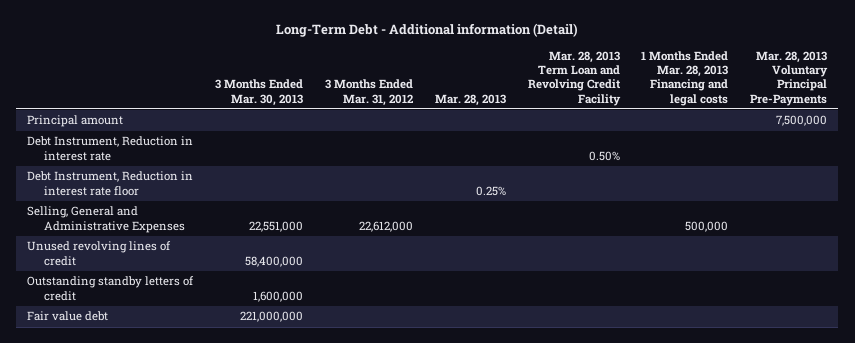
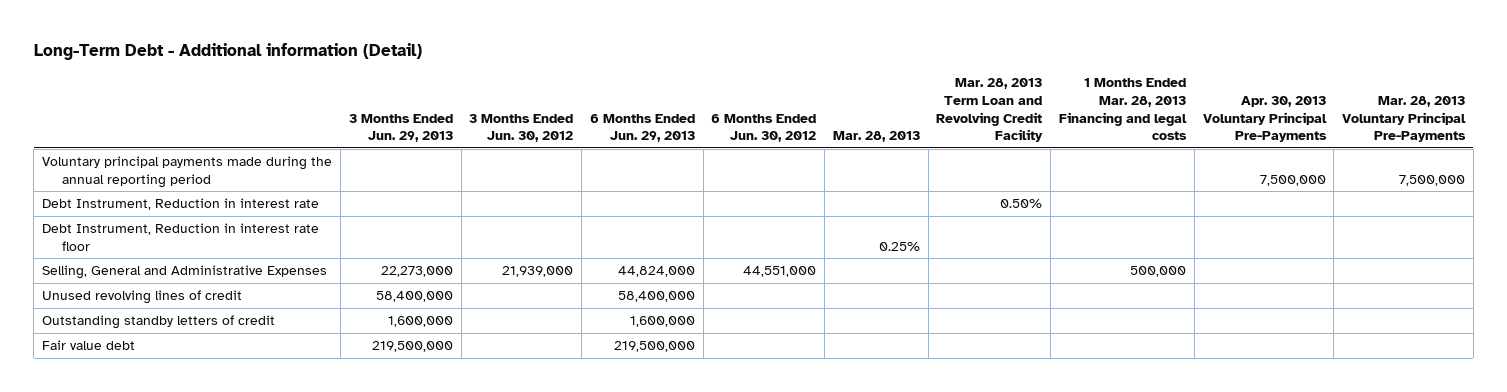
[215,79,304,106] 3 Months Ended Mar. 30, 2013 -> none
[325,79,414,106] 3 Months Ended Mar. 31, 2012 -> none
none -> [348,113,453,143] 3 Months Ended Jun. 29, 2013
none -> [469,113,574,143] 3 Months Ended Jun. 30, 2012
none -> [589,113,695,143] 6 Months Ended Jun. 29, 2013
none -> [711,113,817,143] 6 Months Ended Jun. 30, 2012
none -> [1202,95,1327,143] Apr. 30, 2013 Voluntary Principal Pre-Payments
[27,115,124,128] Principal amount -> [42,156,333,188] Voluntary principal payments made during the annual reporting period

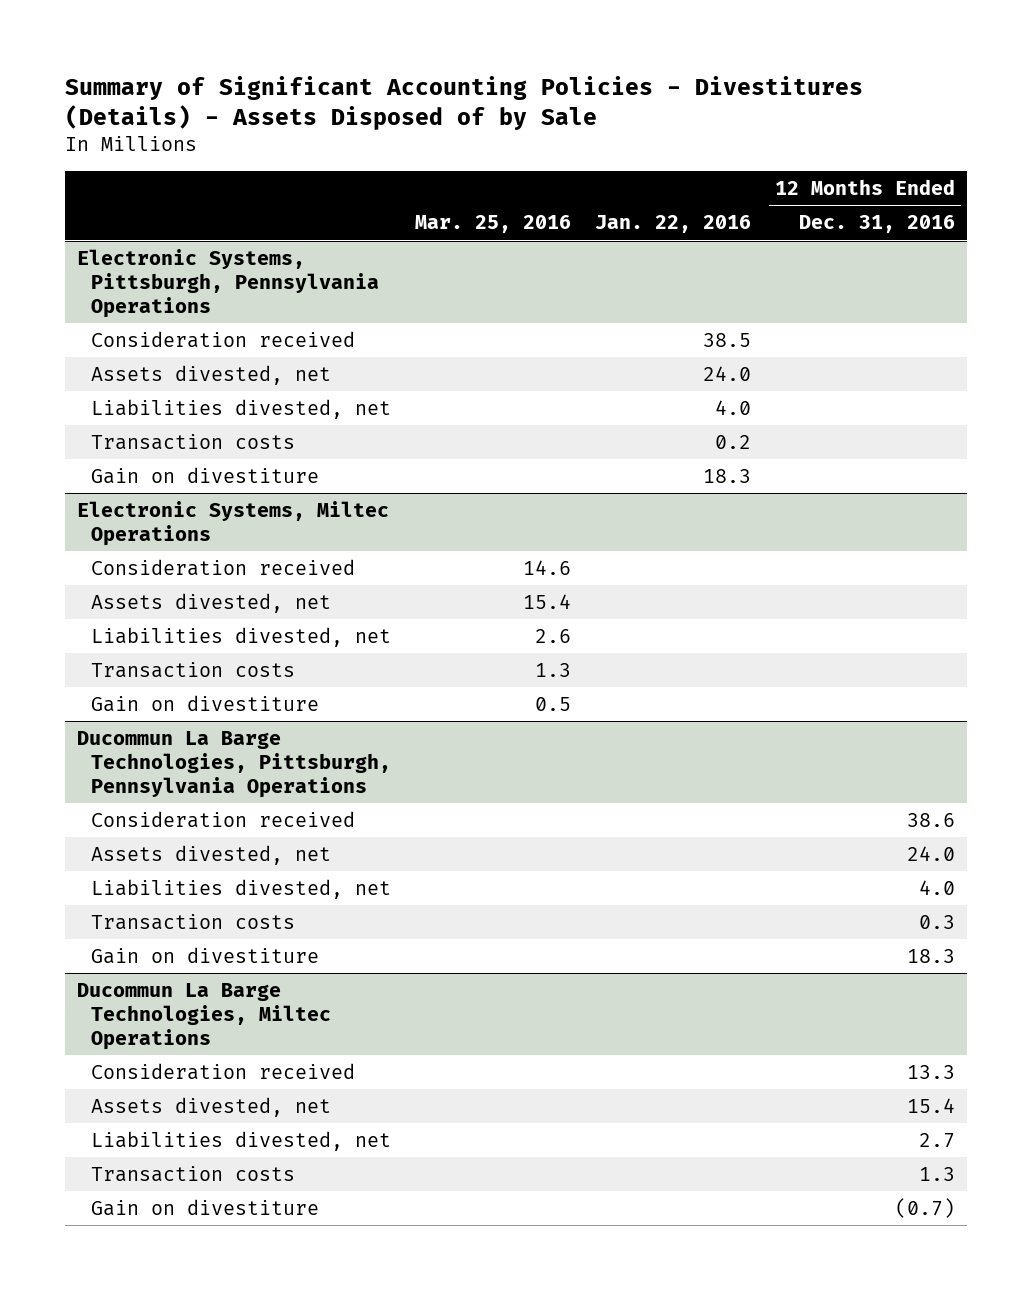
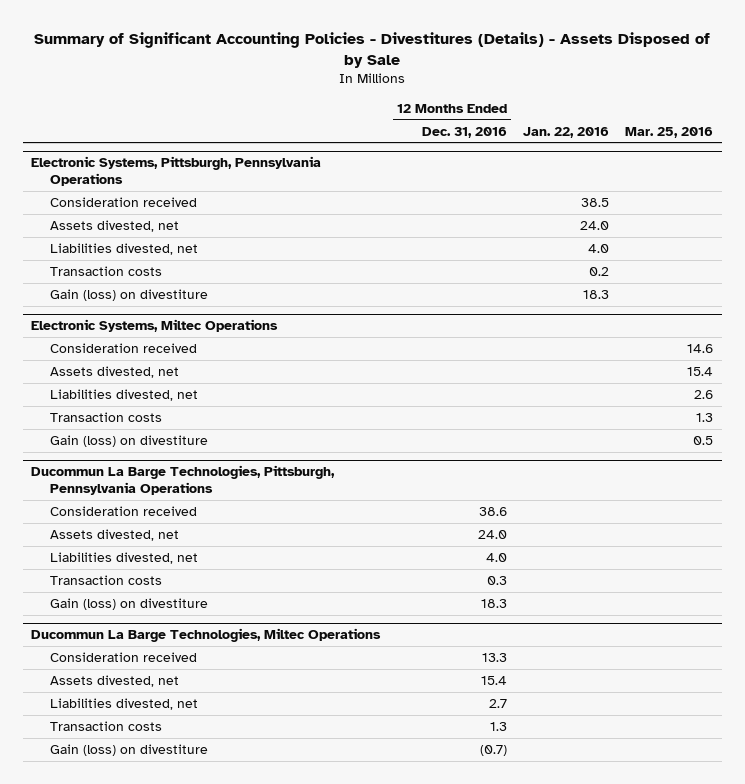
[90,467,319,485] Gain on divestiture -> [50,288,209,301] Gain (loss) on divestiture
[90,695,319,713] Gain on divestiture -> [50,434,209,447] Gain (loss) on divestiture
[90,947,319,965] Gain on divestiture -> [50,597,209,610] Gain (loss) on divestiture
[90,1199,319,1217] Gain on divestiture -> [50,743,209,756] Gain (loss) on divestiture

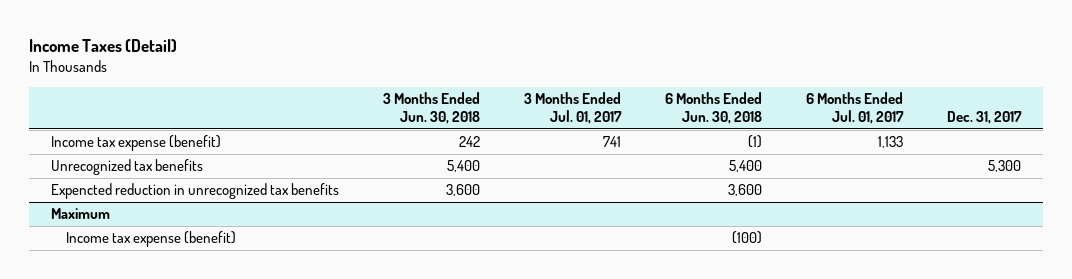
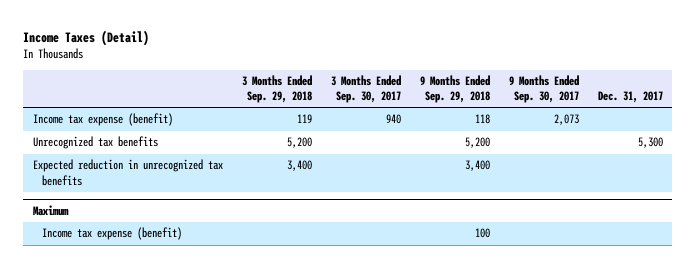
[382,92,480,125] 3 Months Ended Jun. 30, 2018 -> none
[523,92,622,125] 3 Months Ended Jul. 01, 2017 -> none
[665,92,763,125] 6 Months Ended Jun. 30, 2018 -> none
[806,92,905,125] 6 Months Ended Jul. 01, 2017 -> none
none -> [241,75,312,104] 3 Months Ended Sep. 29, 2018
none -> [330,75,401,104] 3 Months Ended Sep. 30, 2017
none -> [419,75,490,104] 9 Months Ended Sep. 29, 2018
none -> [508,75,579,104] 9 Months Ended Sep. 30, 2017
[50,183,339,200] Expencted reduction in unrecognized tax benefits -> [32,159,223,186] Expected reduction in unrecognized tax benefits

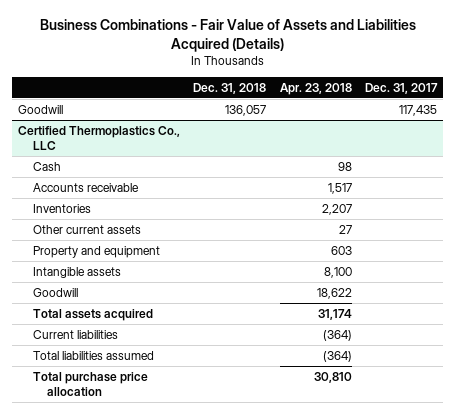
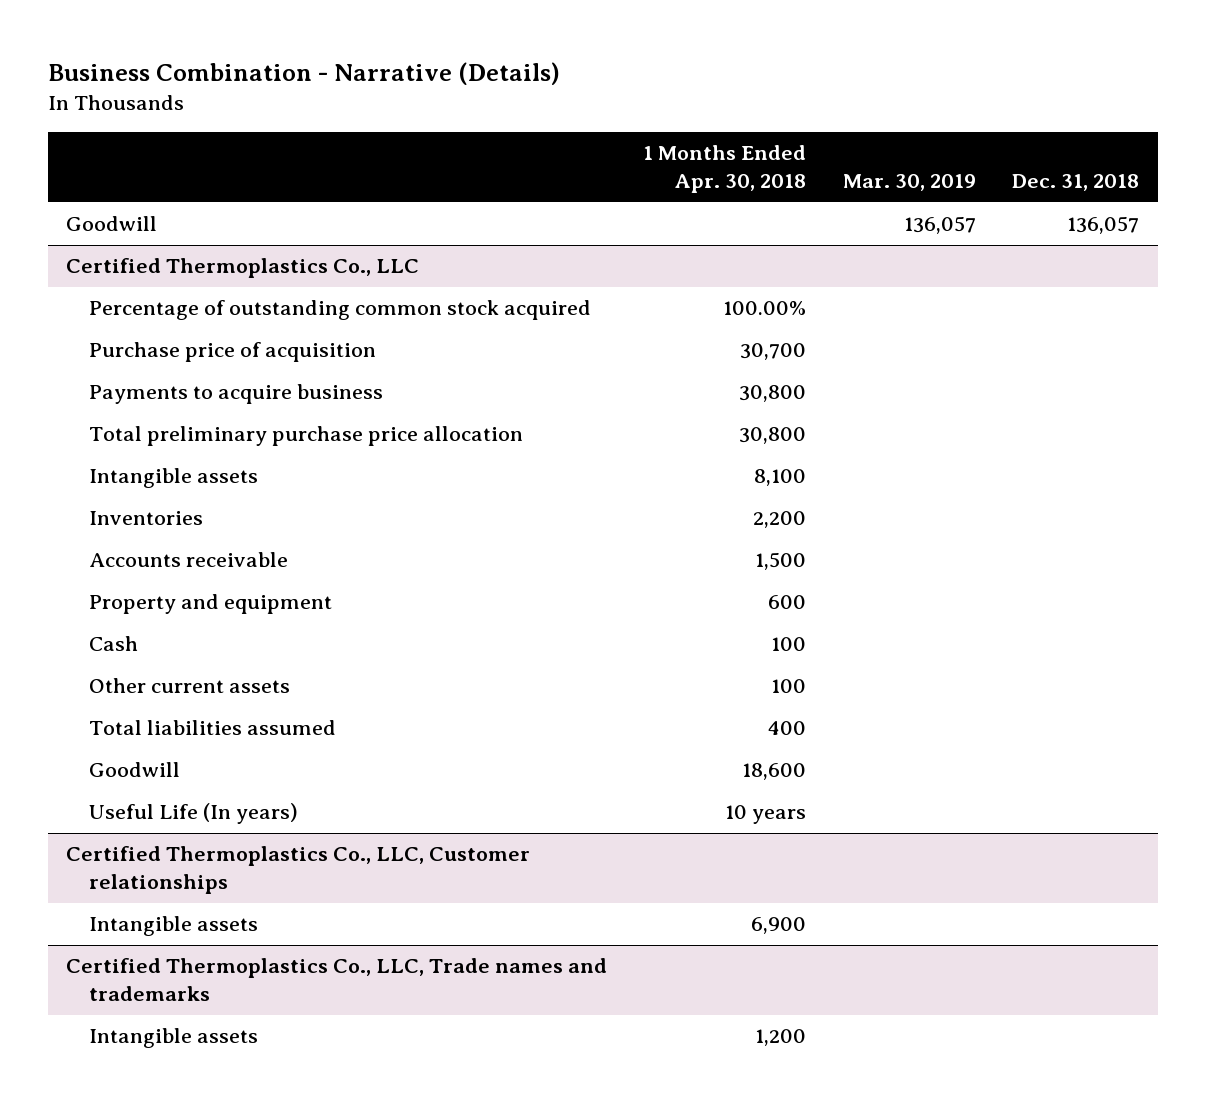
[39,19,416,52] Business Combinations - Fair Value of Assets and Liabilities Acquired (Details) -> [47,62,560,86] Business Combination - Narrative (Details)
[279,82,352,95] Apr. 23, 2018 -> none
[364,82,438,94] Dec. 31, 2017 -> none
none -> [643,145,807,194] 1 Months Ended Apr. 30, 2018
none -> [842,174,976,192] Mar. 30, 2019
none -> [88,300,591,321] Percentage of outstanding common stock acquired
none -> [88,342,376,363] Purchase price of acquisition
none -> [88,384,383,405] Payments to acquire business
none -> [88,426,523,447] Total preliminary purchase price allocation
[32,266,121,278] Intangible assets -> [88,468,258,489] Intangible assets
[32,182,139,192] Accounts receivable -> [88,552,288,568] Accounts receivable
[32,308,153,321] Total assets acquired -> none
[32,329,118,339] Current liabilities -> none
[32,161,61,171] Cash -> [88,636,138,652] Cash
[32,224,141,234] Other current assets -> [88,678,290,694] Other current assets
[32,371,148,397] Total purchase price allocation -> none
[32,287,78,297] Goodwill -> [88,762,180,778] Goodwill
none -> [88,803,298,825] Useful Life (In years)
none -> [65,846,530,895] Certified Thermoplastics Co., LLC, Customer relationships
none -> [88,916,258,937] Intangible assets
none -> [65,958,607,1002] Certified Thermoplastics Co., LLC, Trade names and trademarks
none -> [88,1028,258,1049] Intangible assets

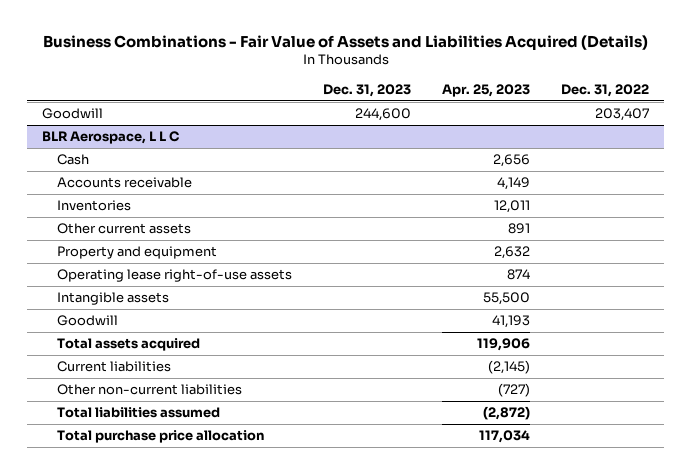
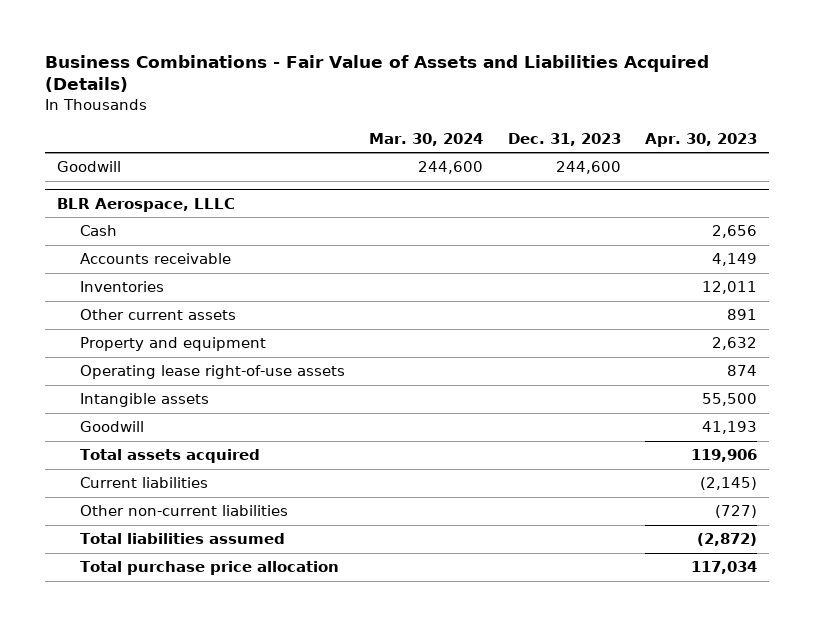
[441,83,530,97] Apr. 25, 2023 -> none
[560,83,649,97] Dec. 31, 2022 -> none
none -> [369,132,484,146] Mar. 30, 2024
none -> [644,132,757,147] Apr. 30, 2023
[42,131,181,145] BLR Aerospace, L L C -> [57,197,236,212] BLR Aerospace, LLLC

